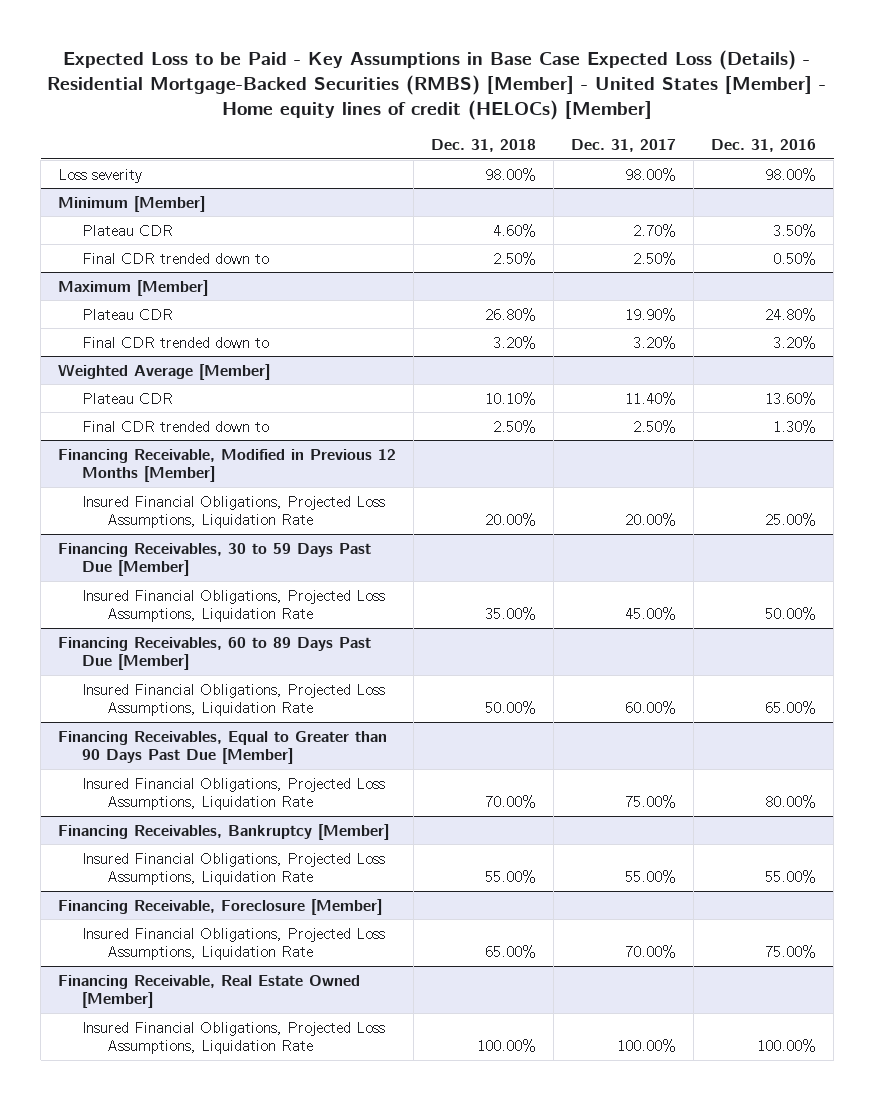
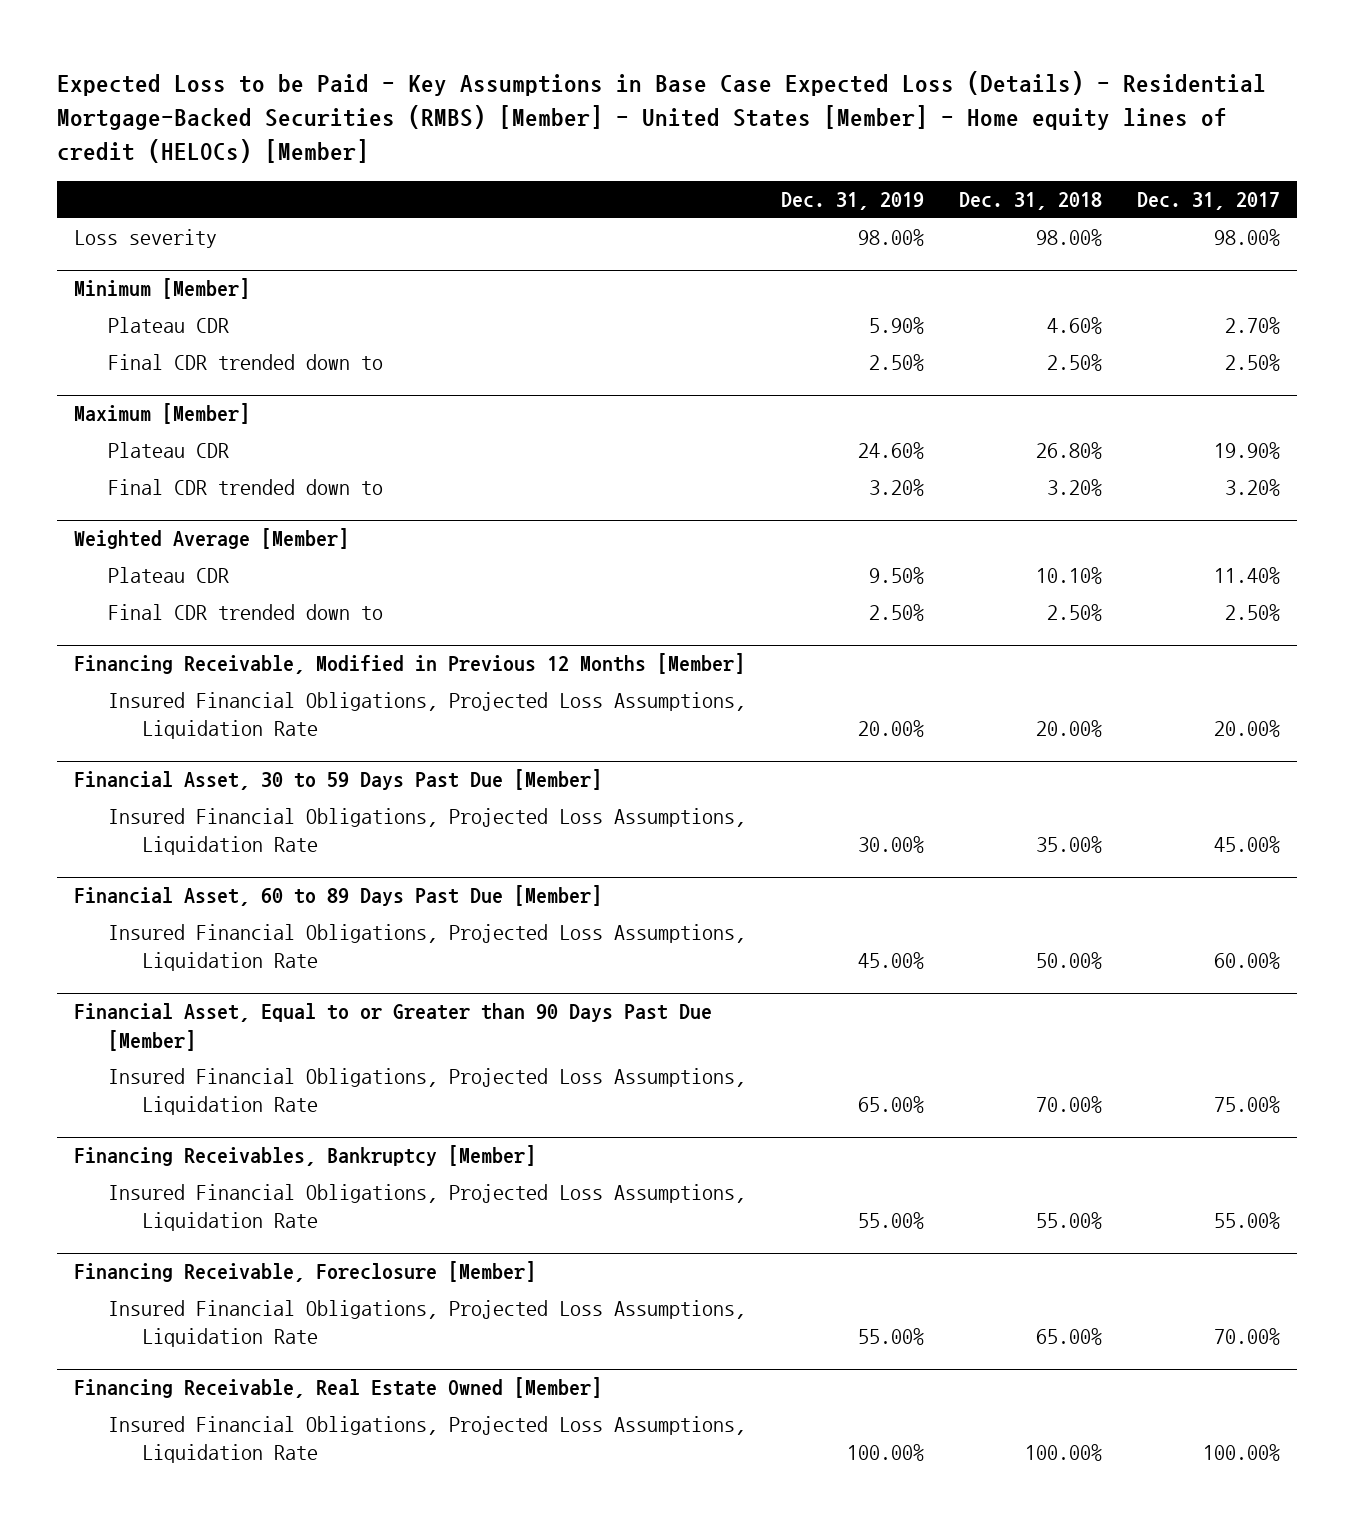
[711,139,817,153] Dec. 31, 2016 -> none
none -> [780,192,924,211] Dec. 31, 2019
[58,542,372,577] Financing Receivables, 30 to 59 Days Past Due [Member] -> [74,769,603,791] Financial Asset, 30 to 59 Days Past Due [Member]
[58,636,372,671] Financing Receivables, 60 to 89 Days Past Due [Member] -> [74,885,603,907] Financial Asset, 60 to 89 Days Past Due [Member]
[58,730,388,765] Financing Receivables, Equal to Greater than 90 Days Past Due [Member] -> [74,1003,713,1051] Financial Asset, Equal to or Greater than 90 Days Past Due [Member]

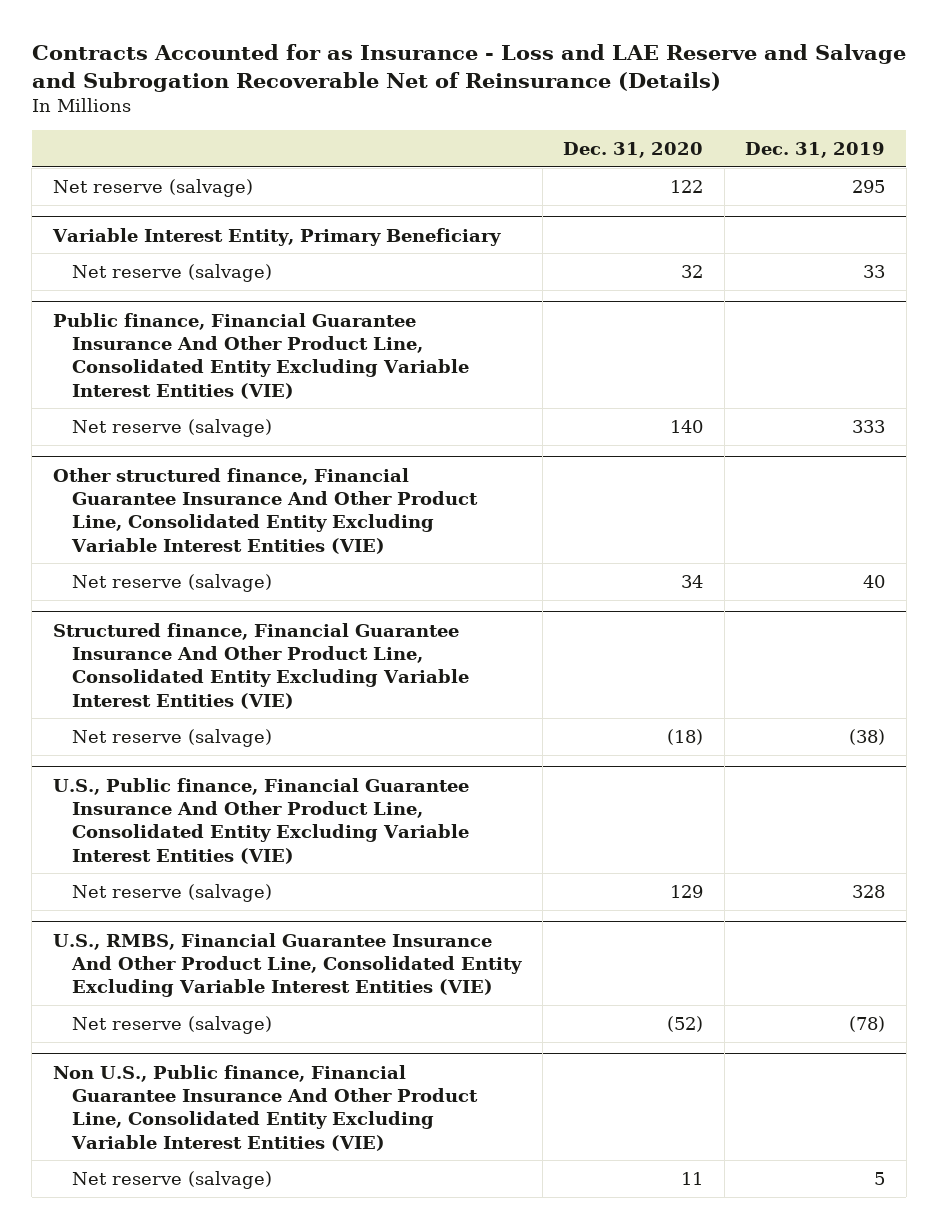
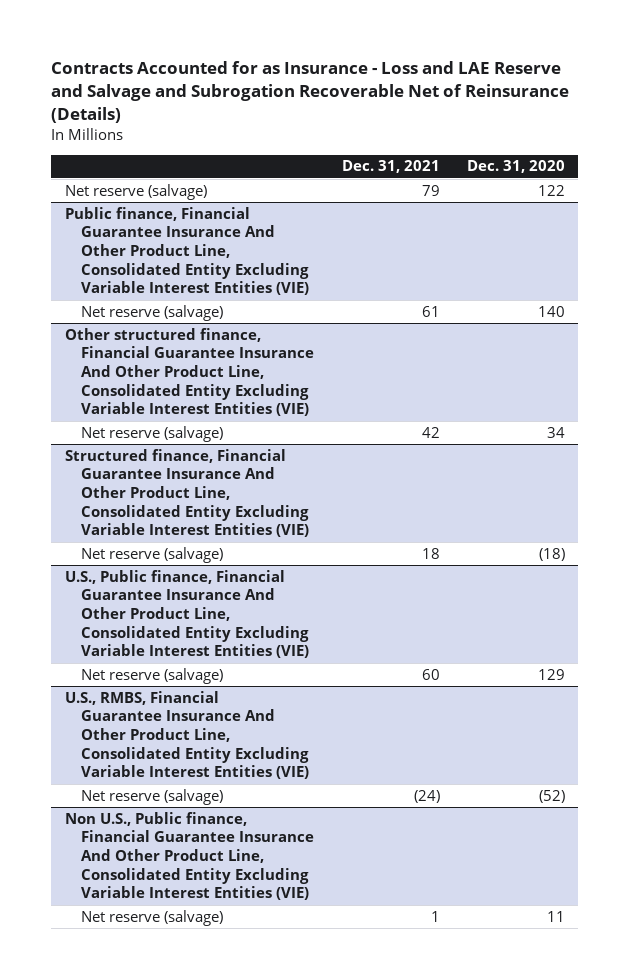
[745,141,886,158] Dec. 31, 2019 -> none
none -> [341,160,440,174] Dec. 31, 2021
[51,227,501,246] Variable Interest Entity, Primary Beneficiary -> none
[72,263,273,282] Net reserve (salvage) -> none

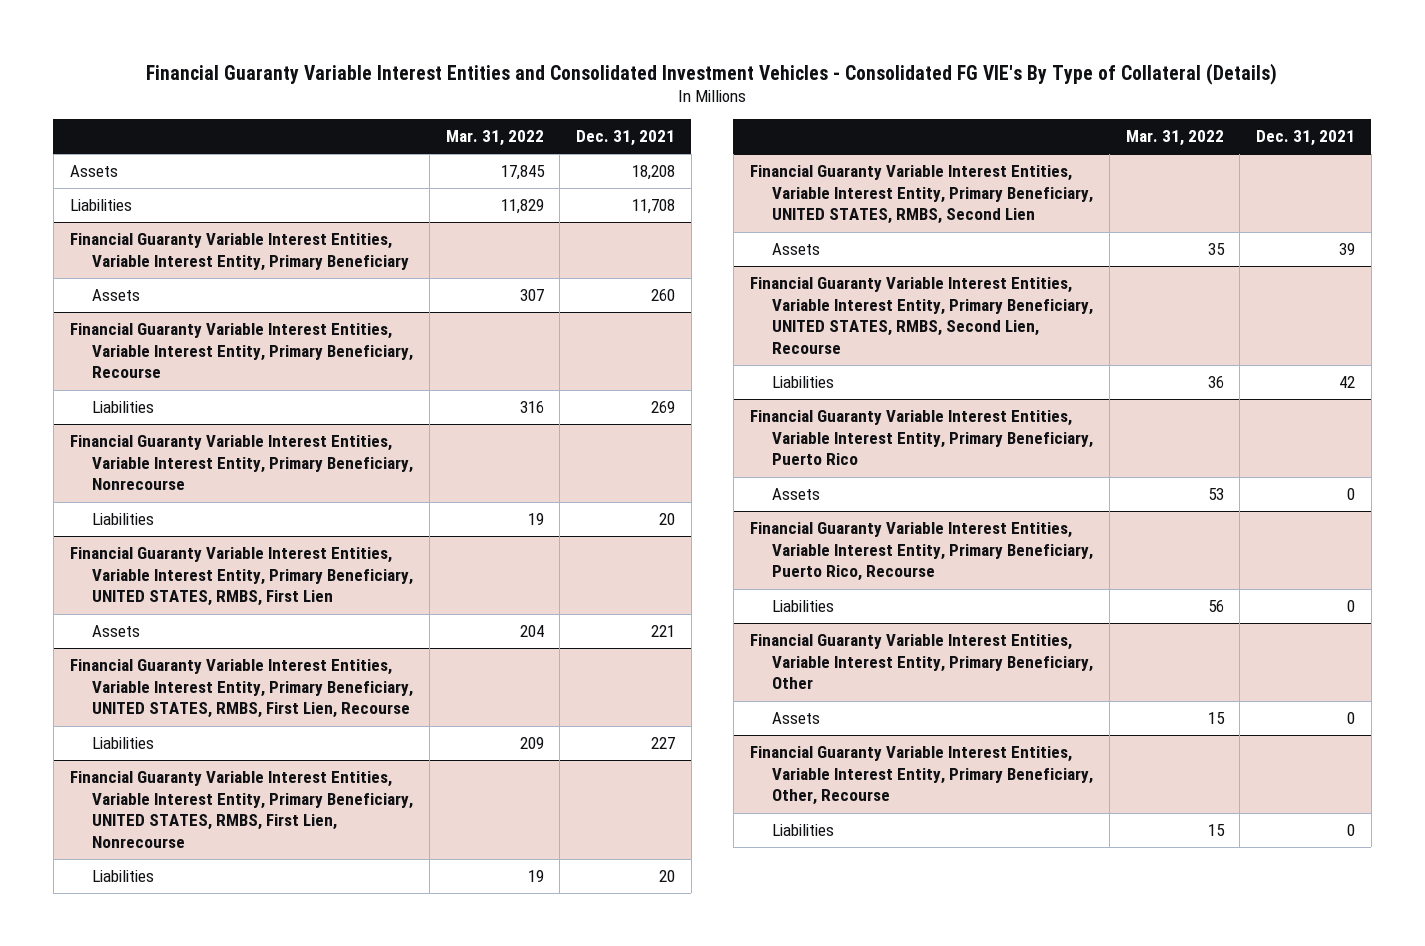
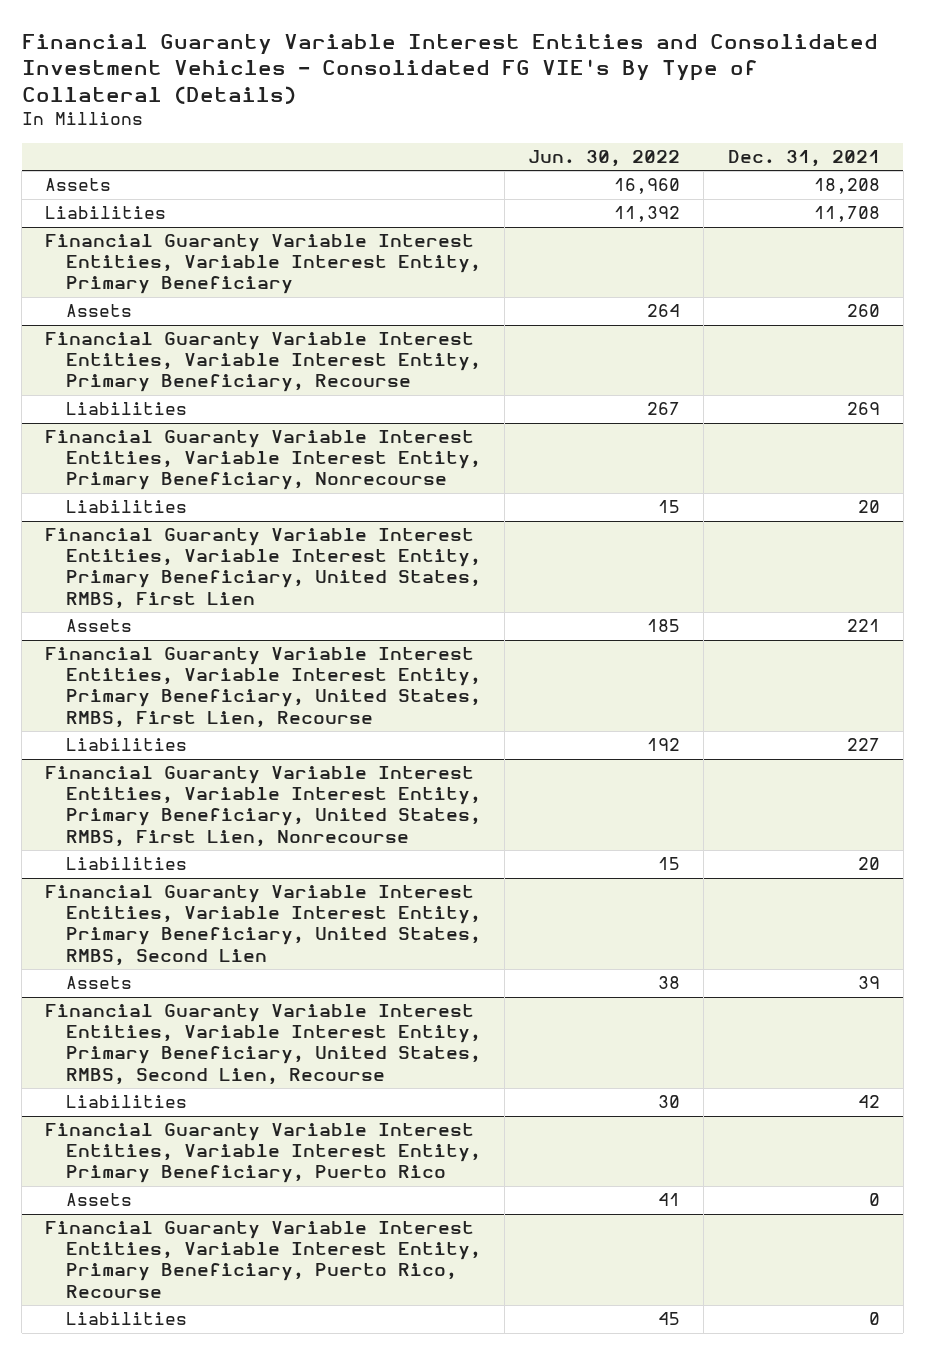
[445,130,544,147] Mar. 31, 2022 -> none
none -> [528,150,681,168] Jun. 30, 2022
[69,547,414,607] Financial Guaranty Variable Interest Entities, Variable Interest Entity, Primary Beneficiary, UNITED STATES, RMBS, First Lien -> [45,528,482,609] Financial Guaranty Variable Interest Entities, Variable Interest Entity, Primary Beneficiary, United States, RMBS, First Lien
[69,659,414,719] Financial Guaranty Variable Interest Entities, Variable Interest Entity, Primary Beneficiary, UNITED STATES, RMBS, First Lien, Recourse -> [45,647,482,728] Financial Guaranty Variable Interest Entities, Variable Interest Entity, Primary Beneficiary, United States, RMBS, First Lien, Recourse
[69,771,414,849] Financial Guaranty Variable Interest Entities, Variable Interest Entity, Primary Beneficiary, UNITED STATES, RMBS, First Lien, Nonrecourse -> [45,766,482,847] Financial Guaranty Variable Interest Entities, Variable Interest Entity, Primary Beneficiary, United States, RMBS, First Lien, Nonrecourse
[749,165,1094,225] Financial Guaranty Variable Interest Entities, Variable Interest Entity, Primary Beneficiary, UNITED STATES, RMBS, Second Lien -> [45,885,482,966] Financial Guaranty Variable Interest Entities, Variable Interest Entity, Primary Beneficiary, United States, RMBS, Second Lien
[749,277,1094,355] Financial Guaranty Variable Interest Entities, Variable Interest Entity, Primary Beneficiary, UNITED STATES, RMBS, Second Lien, Recourse -> [45,1004,482,1085] Financial Guaranty Variable Interest Entities, Variable Interest Entity, Primary Beneficiary, United States, RMBS, Second Lien, Recourse
[749,634,1094,690] Financial Guaranty Variable Interest Entities, Variable Interest Entity, Primary Beneficiary, Other -> none
[772,712,821,725] Assets -> none
[749,746,1094,806] Financial Guaranty Variable Interest Entities, Variable Interest Entity, Primary Beneficiary, Other, Recourse -> none
[772,824,835,837] Liabilities -> none

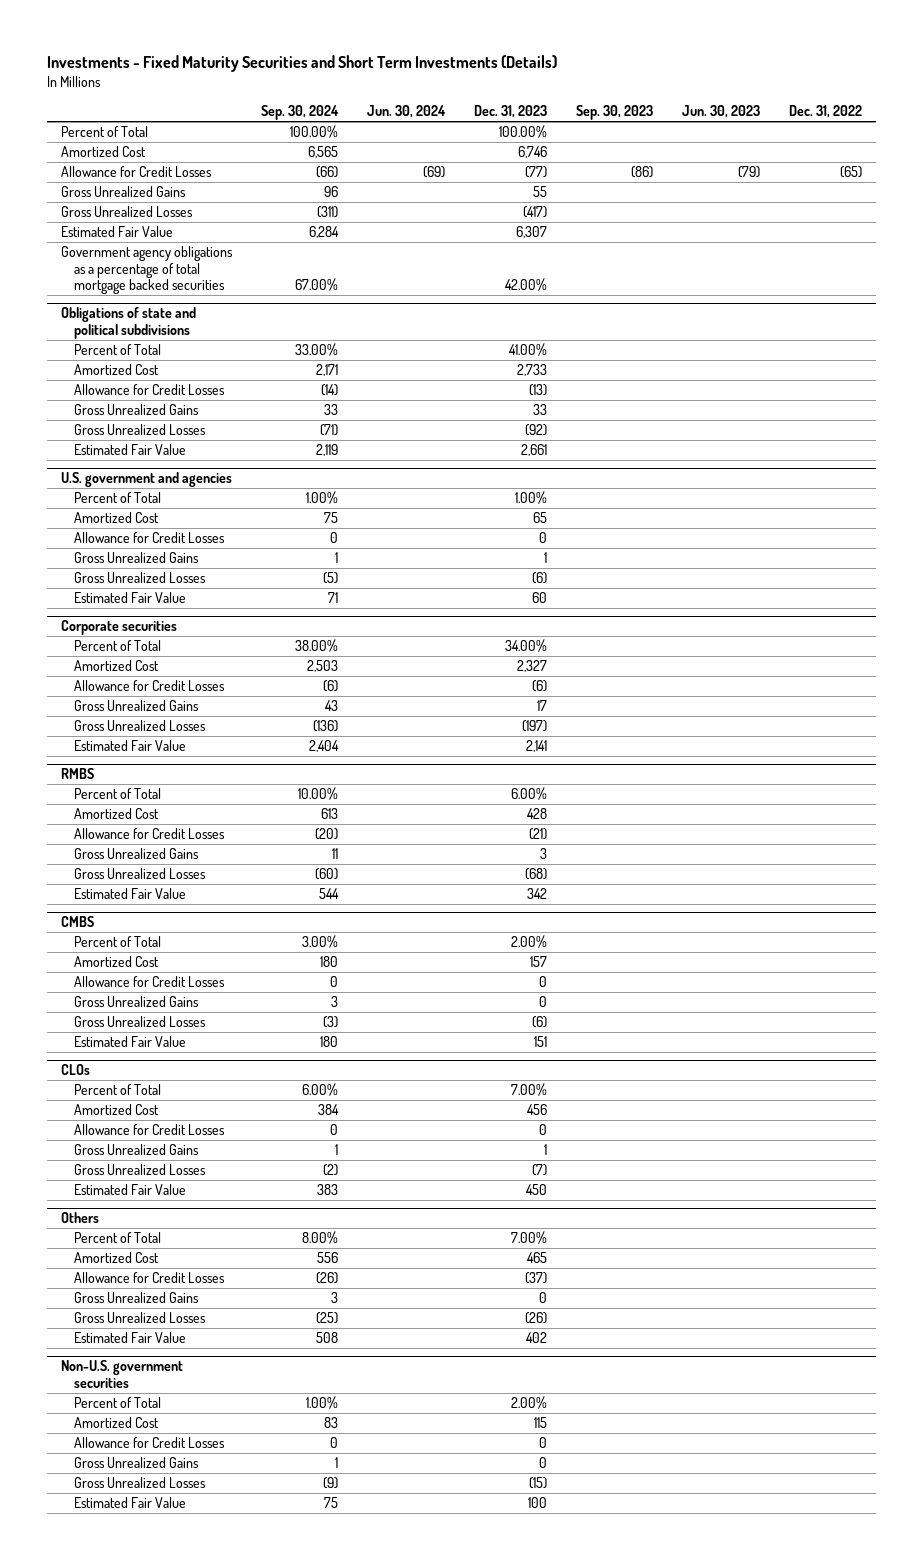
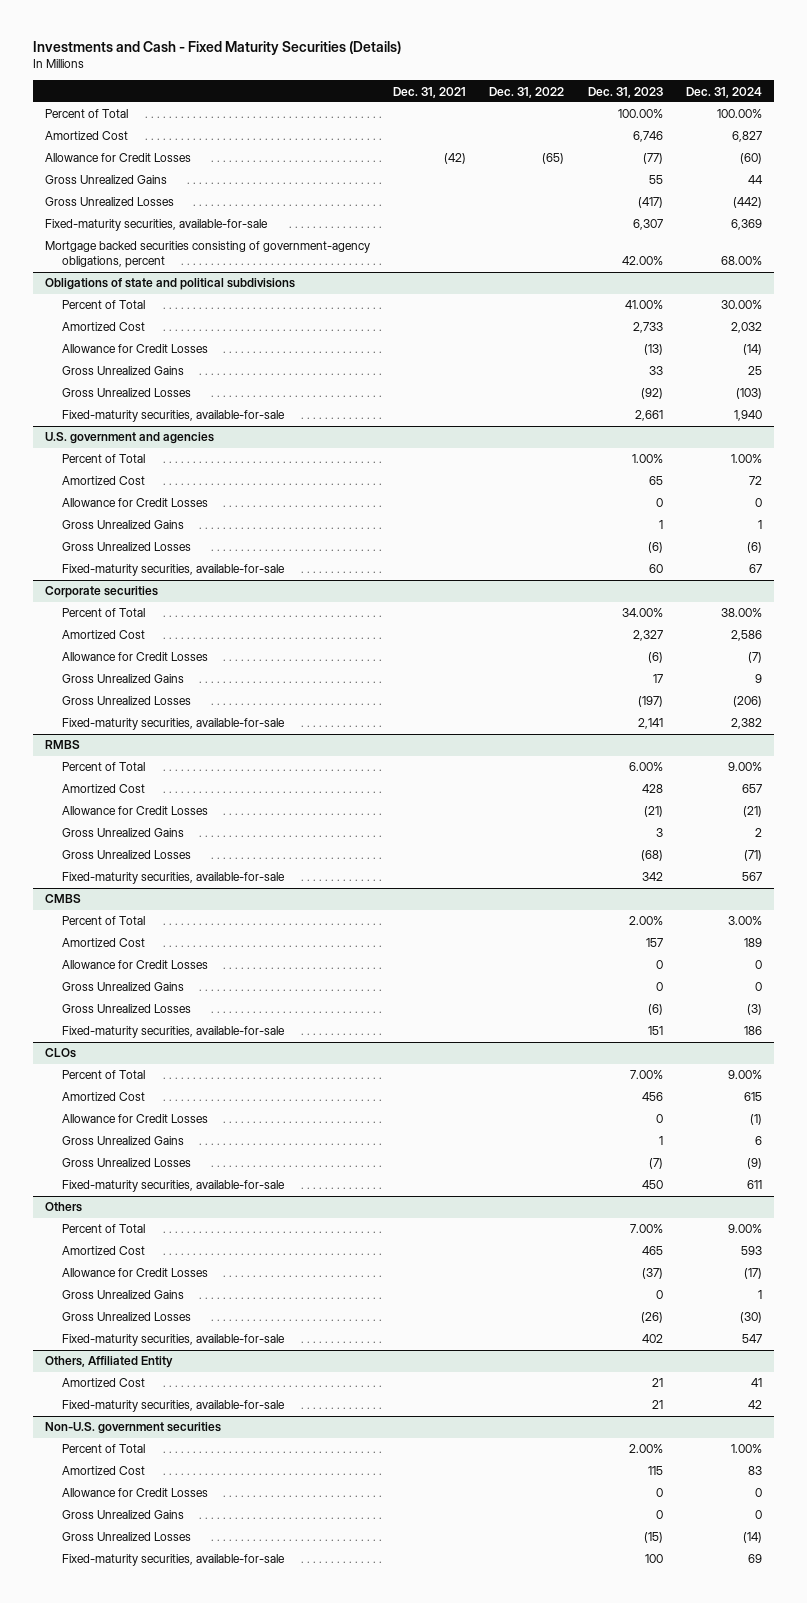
[46,55,557,73] Investments - Fixed Maturity Securities and Short Term Investments (Details) -> [33,40,402,55] Investments and Cash - Fixed Maturity Securities (Details)
[261,105,340,121] Sep. 30, 2024 -> none
[367,105,447,119] Jun. 30, 2024 -> none
[576,105,654,121] Sep. 30, 2023 -> none
[681,105,760,119] Jun. 30, 2023 -> none
none -> [393,86,467,98] Dec. 31, 2021
none -> [686,86,763,98] Dec. 31, 2024
[61,226,174,238] Estimated Fair Value -> [44,219,268,232] Fixed-maturity securities, available-for-sale
[61,246,234,294] Government agency obligations as a percentage of total mortgage backed securities -> [44,241,370,269] Mortgage backed securities consisting of government-agency obligations, percent
[73,444,186,456] Estimated Fair Value -> [61,410,285,423] Fixed-maturity securities, available-for-sale
[73,592,186,604] Estimated Fair Value -> [61,564,285,577] Fixed-maturity securities, available-for-sale
[73,740,186,752] Estimated Fair Value -> [61,718,285,731] Fixed-maturity securities, available-for-sale
[73,888,186,900] Estimated Fair Value -> [61,872,285,885] Fixed-maturity securities, available-for-sale
[73,1036,186,1048] Estimated Fair Value -> [61,1026,285,1039] Fixed-maturity securities, available-for-sale
[73,1184,186,1196] Estimated Fair Value -> [61,1180,285,1193] Fixed-maturity securities, available-for-sale
[73,1332,186,1344] Estimated Fair Value -> [61,1334,285,1347] Fixed-maturity securities, available-for-sale
none -> [44,1356,173,1369] Others, Affiliated Entity
none -> [61,1378,145,1388] Amortized Cost
none -> [61,1400,285,1413] Fixed-maturity securities, available-for-sale
[73,1497,186,1509] Estimated Fair Value -> [61,1554,285,1567] Fixed-maturity securities, available-for-sale

